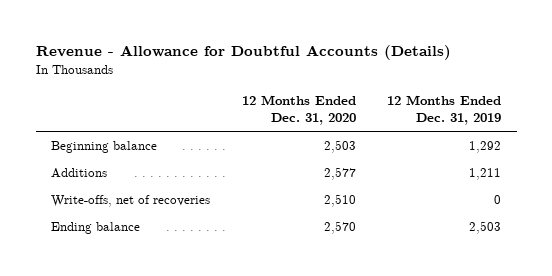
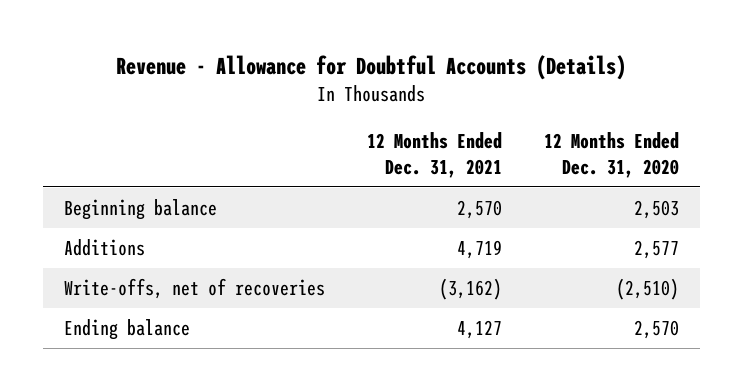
[386,94,501,125] 12 Months Ended Dec. 31, 2019 -> none
none -> [366,131,502,178] 12 Months Ended Dec. 31, 2021
[323,194,356,208] 2,510 -> [615,278,679,301] (2,510)

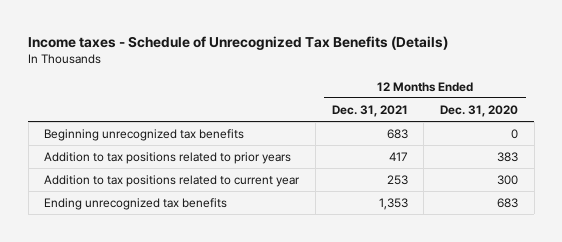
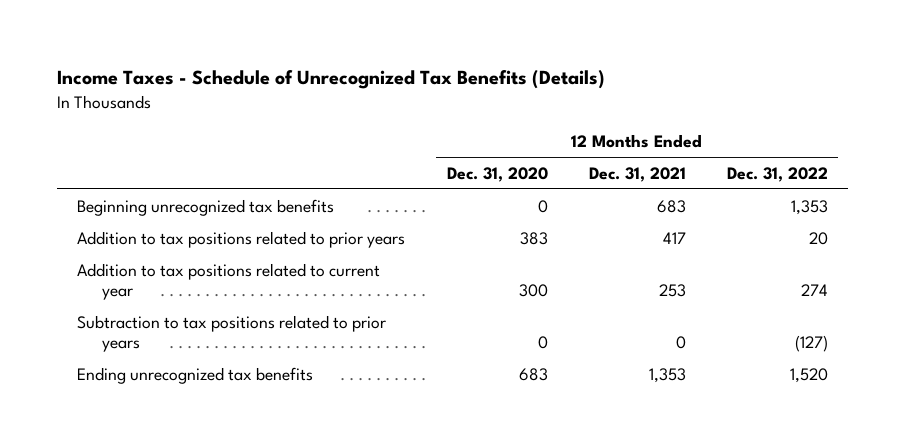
[28,35,449,50] Income taxes - Schedule of Unrecognized Tax Benefits (Details) -> [56,70,605,90] Income Taxes - Schedule of Unrecognized Tax Benefits (Details)
none -> [726,166,828,182] Dec. 31, 2022
none -> [77,314,387,353] Subtraction to tax positions related to prior years

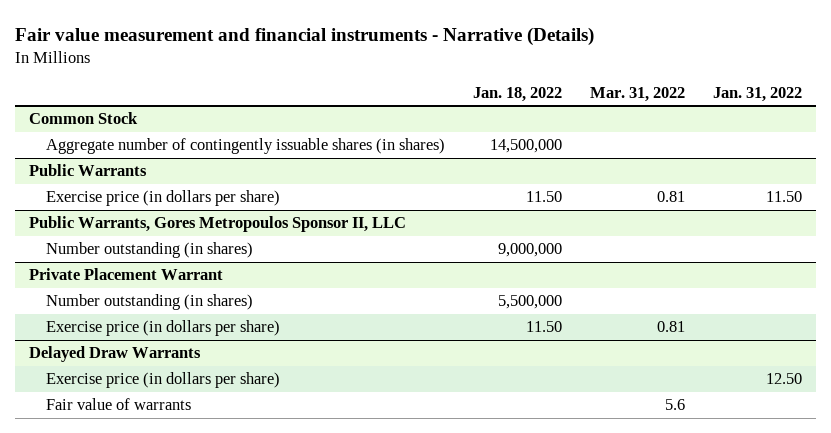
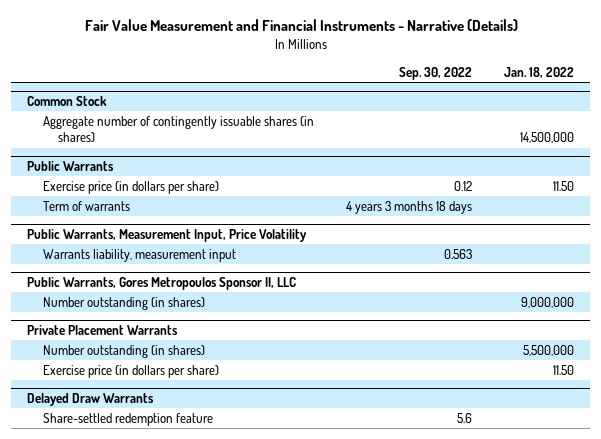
[15,26,595,46] Fair value measurement and financial instruments - Narrative (Details) -> [84,19,518,32] Fair Value Measurement and Financial Instruments - Narrative (Details)
[589,86,685,102] Mar. 31, 2022 -> none
[712,86,802,102] Jan. 31, 2022 -> none
none -> [399,66,473,80] Sep. 30, 2022
none -> [42,200,130,211] Term of warrants
none -> [27,229,308,243] Public Warrants, Measurement Input, Price Volatility
none -> [42,248,236,262] Warrants liability, measurement input
[29,268,224,281] Private Placement Warrant -> [27,325,179,336] Private Placement Warrants
[46,372,281,389] Exercise price (in dollars per share) -> none
[46,398,192,411] Fair value of warrants -> [42,412,213,426] Share-settled redemption feature

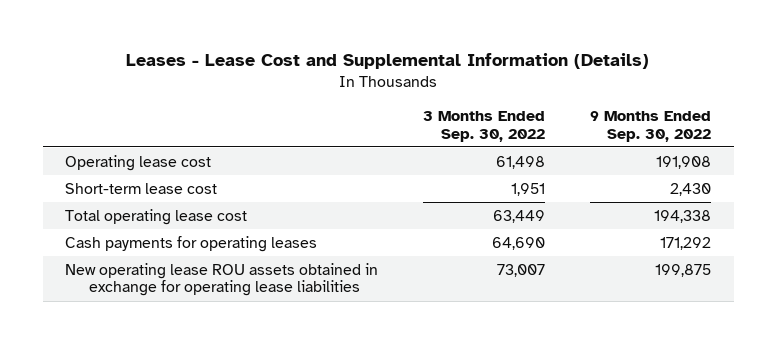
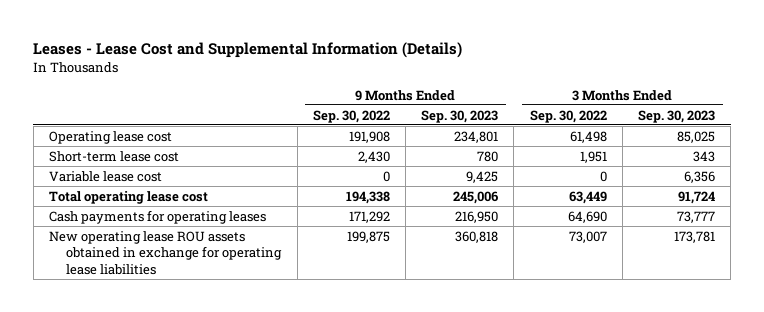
none -> [421,109,499,123] Sep. 30, 2023
none -> [638,109,716,123] Sep. 30, 2023
none -> [48,170,162,182] Variable lease cost

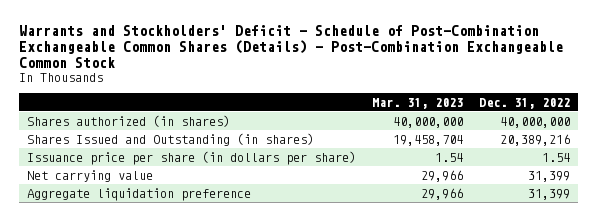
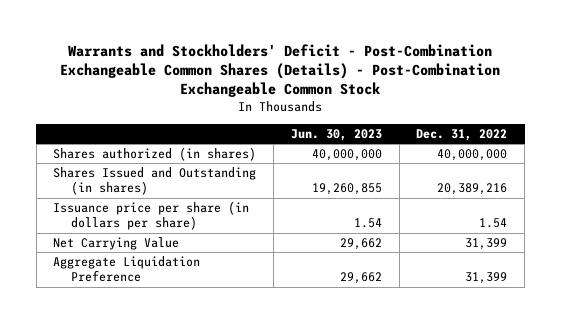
[19,24,564,69] Warrants and Stockholders' Deficit - Schedule of Post-Combination Exchangeable Common Shares (Details) - Post-Combination Exchangeable Common Stock -> [60,43,501,98] Warrants and Stockholders' Deficit - Post-Combination Exchangeable Common Shares (Details) - Post-Combination Exchangeable Common Stock
[372,97,464,109] Mar. 31, 2023 -> none
none -> [290,129,382,142] Jun. 30, 2023
[27,169,154,182] Net carrying value -> [53,237,180,251] Net Carrying Value
[27,187,252,201] Aggregate liquidation preference -> [53,256,201,283] Aggregate Liquidation Preference

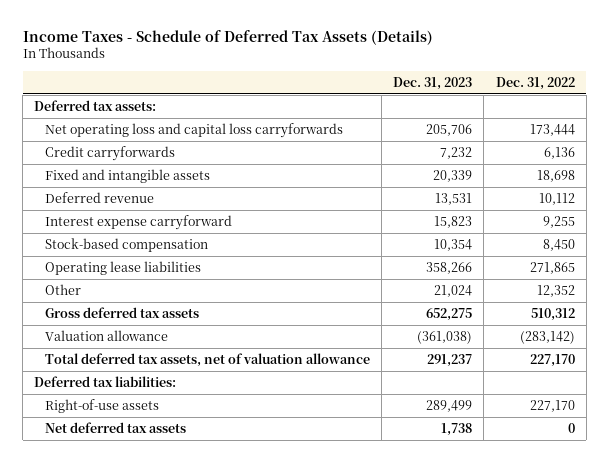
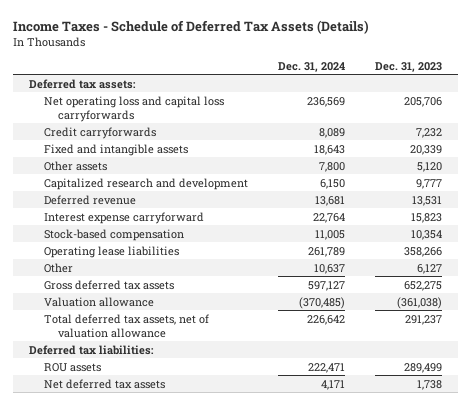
[495,76,575,90] Dec. 31, 2022 -> none
none -> [277,61,345,72] Dec. 31, 2024
none -> [43,160,107,171] Other assets
none -> [43,177,248,190] Capitalized research and development
[434,285,473,298] 21,024 -> [417,263,443,274] 6,127
[44,399,159,414] Right-of-use assets -> [43,362,101,372] ROU assets

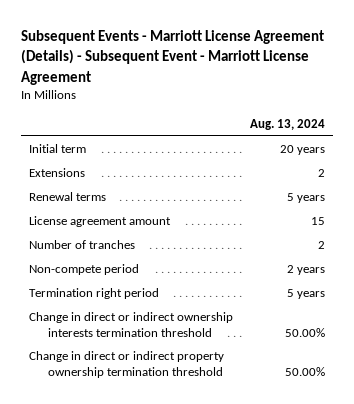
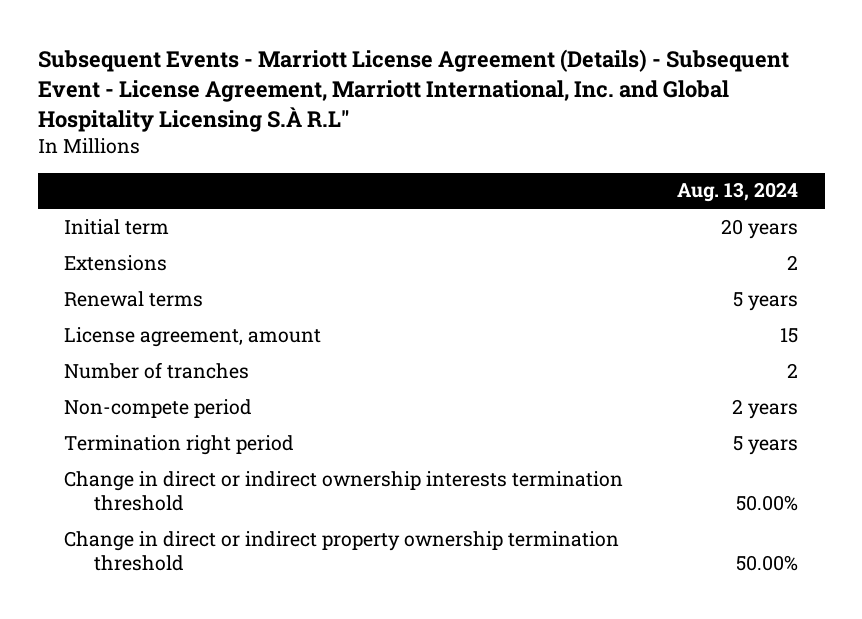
[20,29,324,85] Subsequent Events - Marriott License Agreement (Details) - Subsequent Event - Marriott License Agreement -> [37,49,789,133] Subsequent Events - Marriott License Agreement (Details) - Subsequent Event - License Agreement, Marriott International, Inc. and Global Hospitality Licensing S.À R.L"
[29,216,172,228] License agreement amount -> [64,326,322,347] License agreement, amount

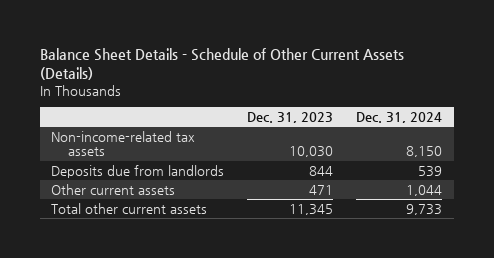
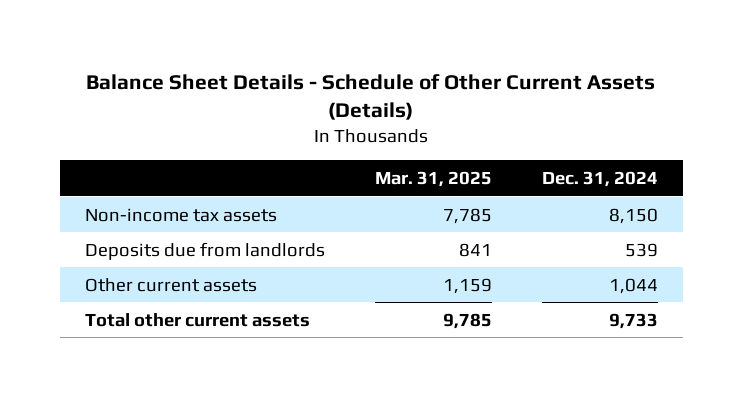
[247,111,334,123] Dec. 31, 2023 -> none
none -> [374,170,492,187] Mar. 31, 2025
[51,130,196,157] Non-income-related tax assets -> [85,207,278,222] Non-income tax assets

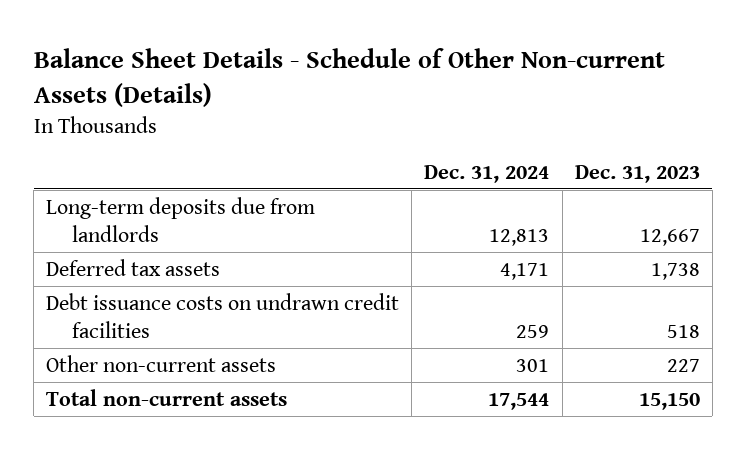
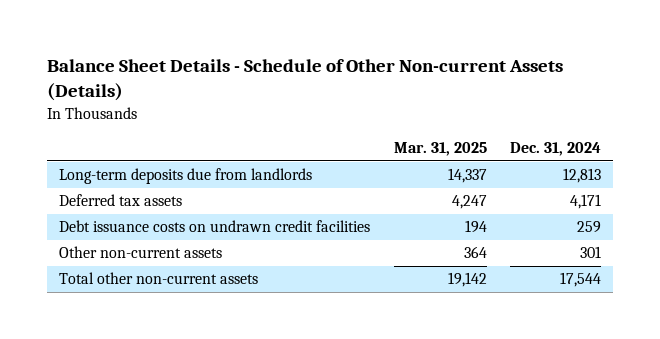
[574,164,700,183] Dec. 31, 2023 -> none
none -> [393,142,487,157] Mar. 31, 2025
[46,388,288,406] Total non-current assets -> [58,272,258,285] Total other non-current assets

